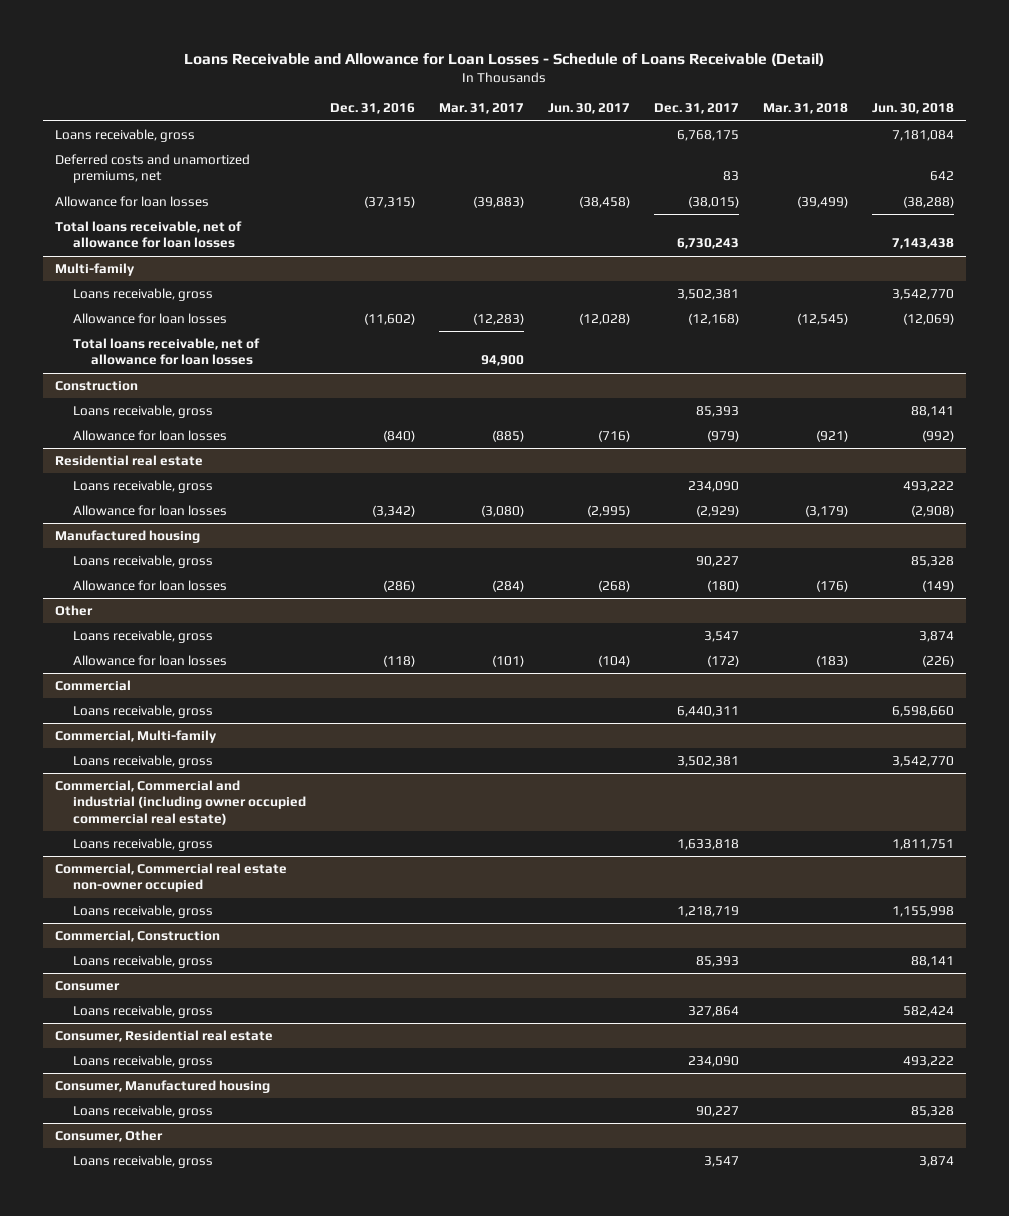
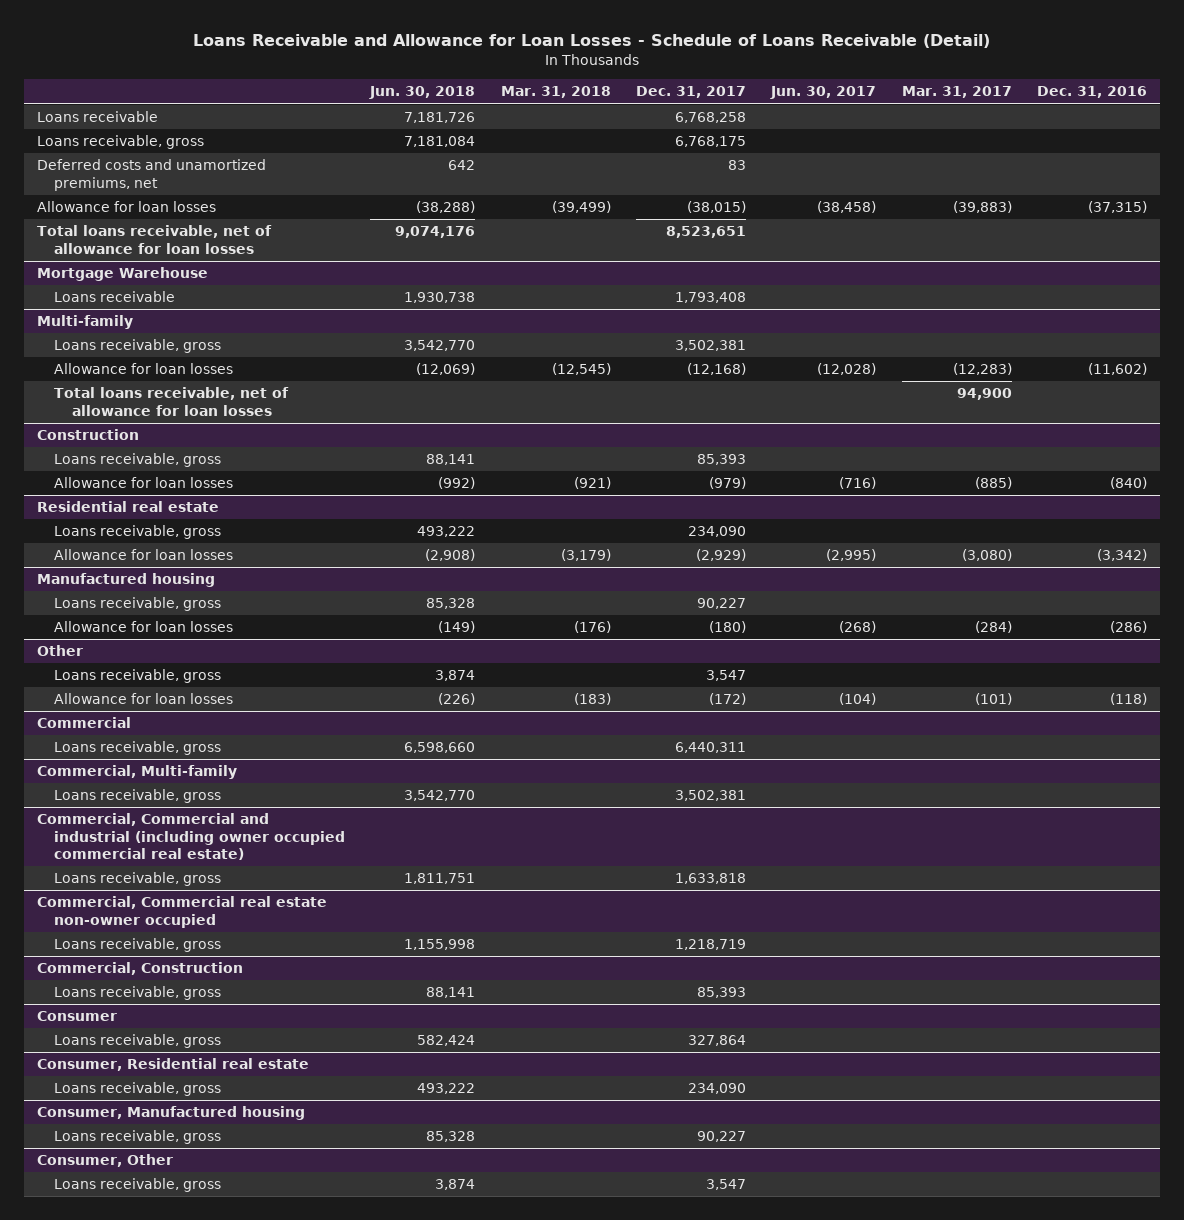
none -> [36,111,158,123] Loans receivable
[677,238,740,250] 6,730,243 -> [666,226,747,239] 8,523,651
[892,238,955,250] 7,143,438 -> [395,226,476,239] 9,074,176
none -> [36,267,208,282] Mortgage Warehouse
none -> [54,291,176,303] Loans receivable

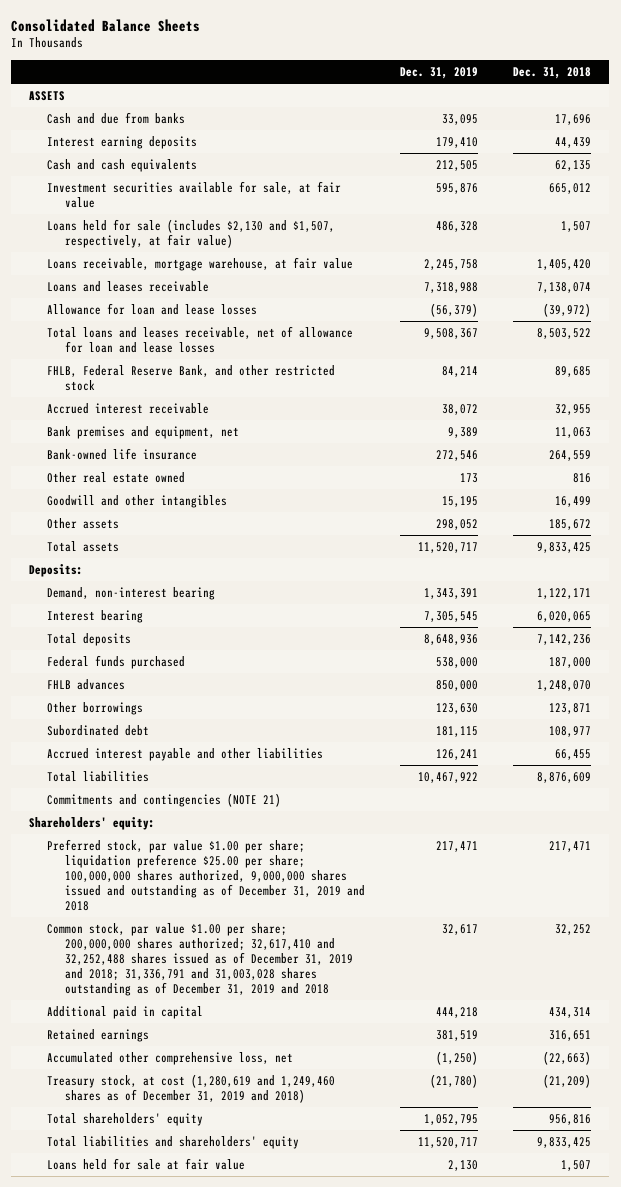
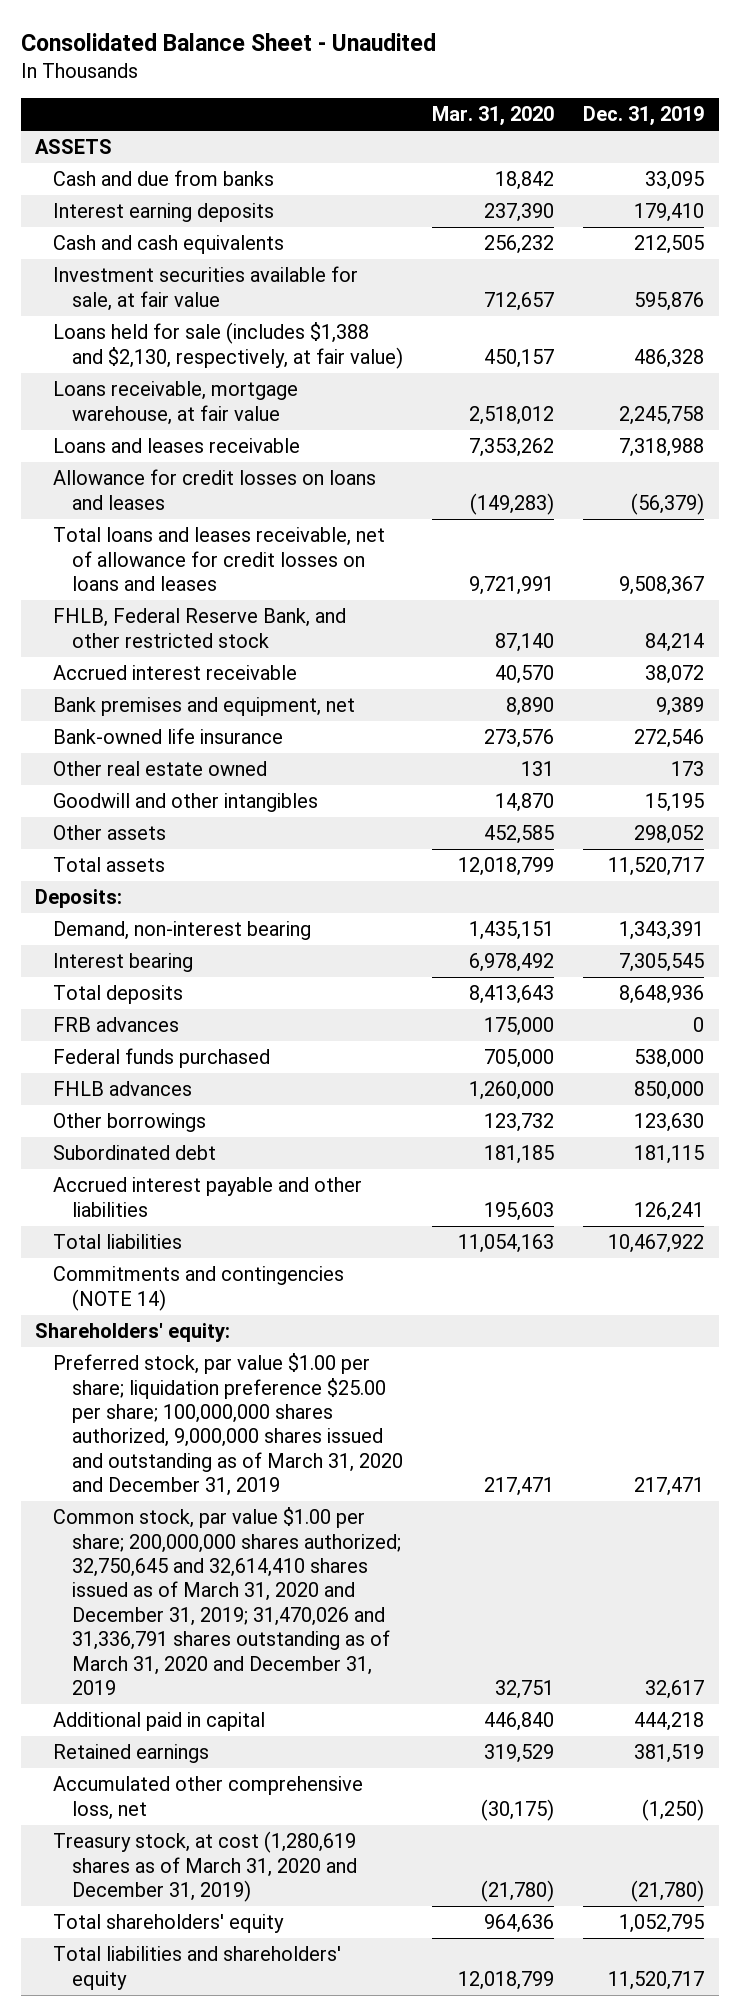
[11,18,201,32] Consolidated Balance Sheets -> [20,33,436,52] Consolidated Balance Sheet - Unaudited
[513,66,592,79] Dec. 31, 2018 -> none
none -> [431,106,554,127] Mar. 31, 2020
[47,219,336,249] Loans held for sale (includes $2,130 and $1,507, respectively, at fair value) -> [53,322,403,369] Loans held for sale (includes $1,388 and $2,130, respectively, at fair value)
[47,303,258,316] Allowance for loan and lease losses -> [53,469,377,510] Allowance for credit losses on loans and leases
[47,326,354,354] Total loans and leases receivable, net of allowance for loan and lease losses -> [53,527,386,591] Total loans and leases receivable, net of allowance for credit losses on loans and leases
none -> [53,1017,180,1033] FRB advances
[47,793,282,808] Commitments and contingencies (NOTE 21) -> [53,1266,345,1311] Commitments and contingencies (NOTE 14)
[47,839,365,911] Preferred stock, par value $1.00 per share; liquidation preference $25.00 per share; 100,000,000 shares authorized, 9,000,000 shares issued and outstanding as of December 31, 2019 and 2018 -> [53,1353,403,1497] Preferred stock, par value $1.00 per share; liquidation preference $25.00 per share; 100,000,000 shares authorized, 9,000,000 shares issued and outstanding as of March 31, 2020 and December 31, 2019
[47,923,353,996] Common stock, par value $1.00 per share; 200,000,000 shares authorized; 32,617,410 and 32,252,488 shares issued as of December 31, 2019 and 2018; 31,336,791 and 31,003,028 shares outstanding as of December 31, 2019 and 2018 -> [53,1507,401,1696] Common stock, par value $1.00 per share; 200,000,000 shares authorized; 32,750,645 and 32,614,410 shares issued as of March 31, 2020 and December 31, 2019; 31,470,026 and 31,336,791 shares outstanding as of March 31, 2020 and December 31, 2019
[47,1074,336,1104] Treasury stock, at cost (1,280,619 and 1,249,460 shares as of December 31, 2019 and 2018) -> [53,1831,357,1902] Treasury stock, at cost (1,280,619 shares as of March 31, 2020 and December 31, 2019)
[47,1158,246,1171] Loans held for sale at fair value -> none

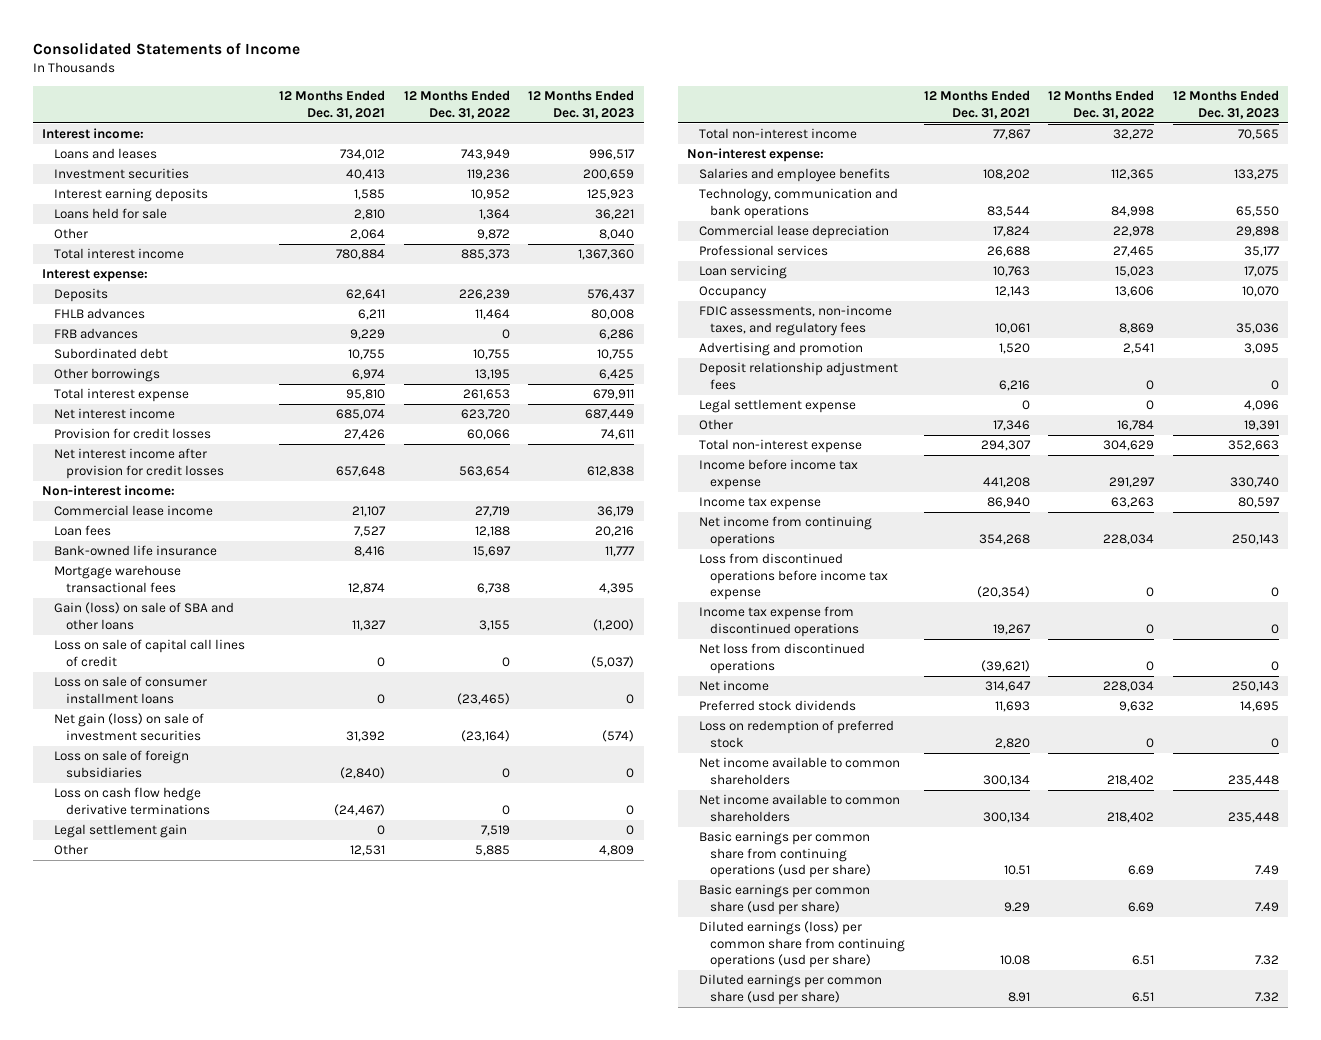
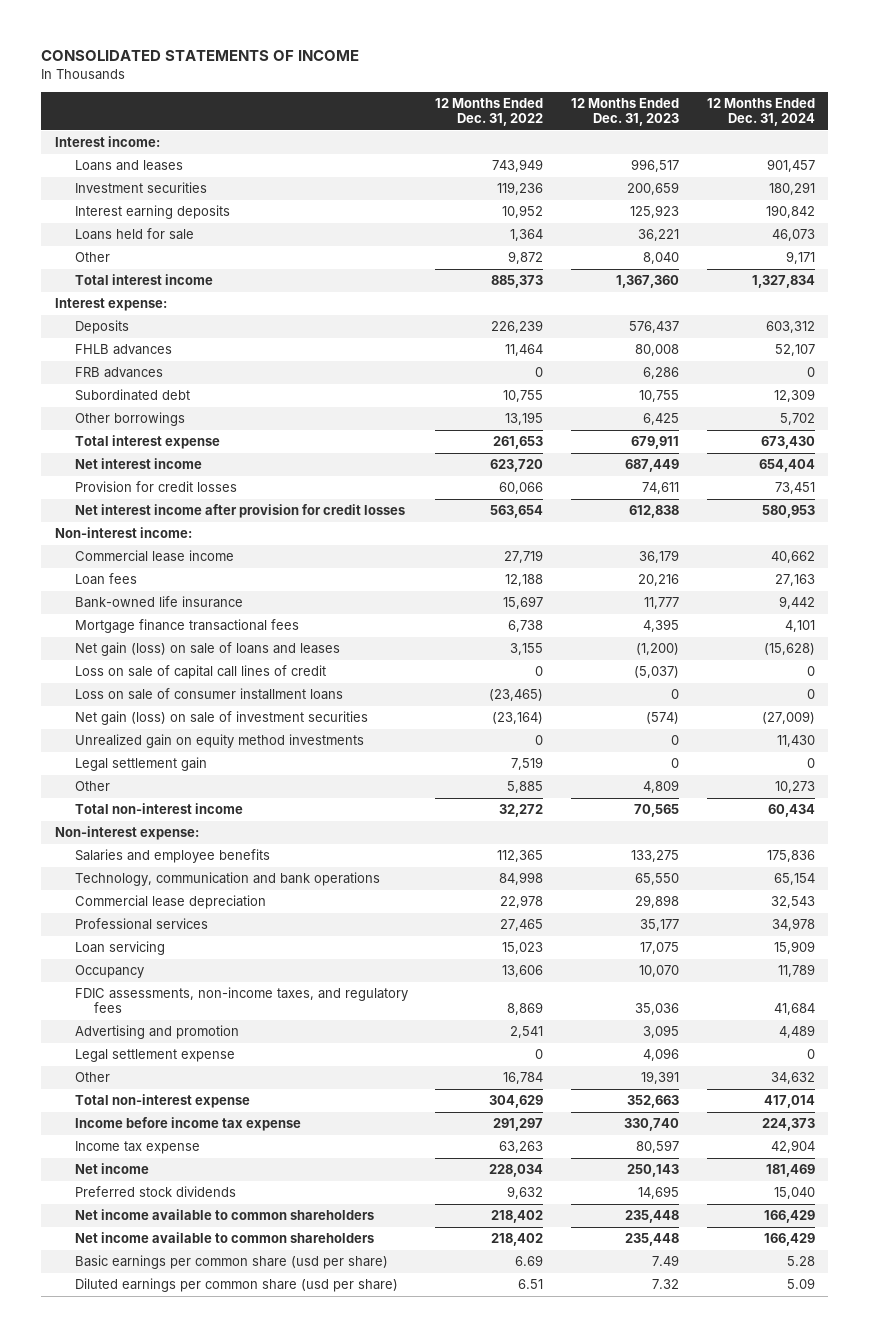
[33,42,301,56] Consolidated Statements of Income -> [41,50,360,62] CONSOLIDATED STATEMENTS OF INCOME
[279,90,386,119] 12 Months Ended Dec. 31, 2021 -> none
none -> [706,97,815,127] 12 Months Ended Dec. 31, 2024
[54,565,182,593] Mortgage warehouse transactional fees -> [74,619,299,634] Mortgage finance transactional fees
[54,602,235,630] Gain (loss) on sale of SBA and other loans -> [74,642,340,657] Net gain (loss) on sale of loans and leases
[54,750,190,778] Loss on sale of foreign subsidiaries -> none
[54,787,210,815] Loss on cash flow hedge derivative terminations -> none
none -> [74,734,364,749] Unrealized gain on equity method investments
[698,362,898,390] Deposit relationship adjustment fees -> none
[698,516,872,547] Net income from continuing operations -> none
[698,553,889,601] Loss from discontinued operations before income tax expense -> none
[698,606,860,637] Income tax expense from discontinued operations -> none
[698,643,865,674] Net loss from discontinued operations -> none
[698,720,894,748] Loss on redemption of preferred stock -> none
[698,831,872,879] Basic earnings per common share from continuing operations (usd per share) -> none
[698,921,906,969] Diluted earnings (loss) per common share from continuing operations (usd per share) -> none

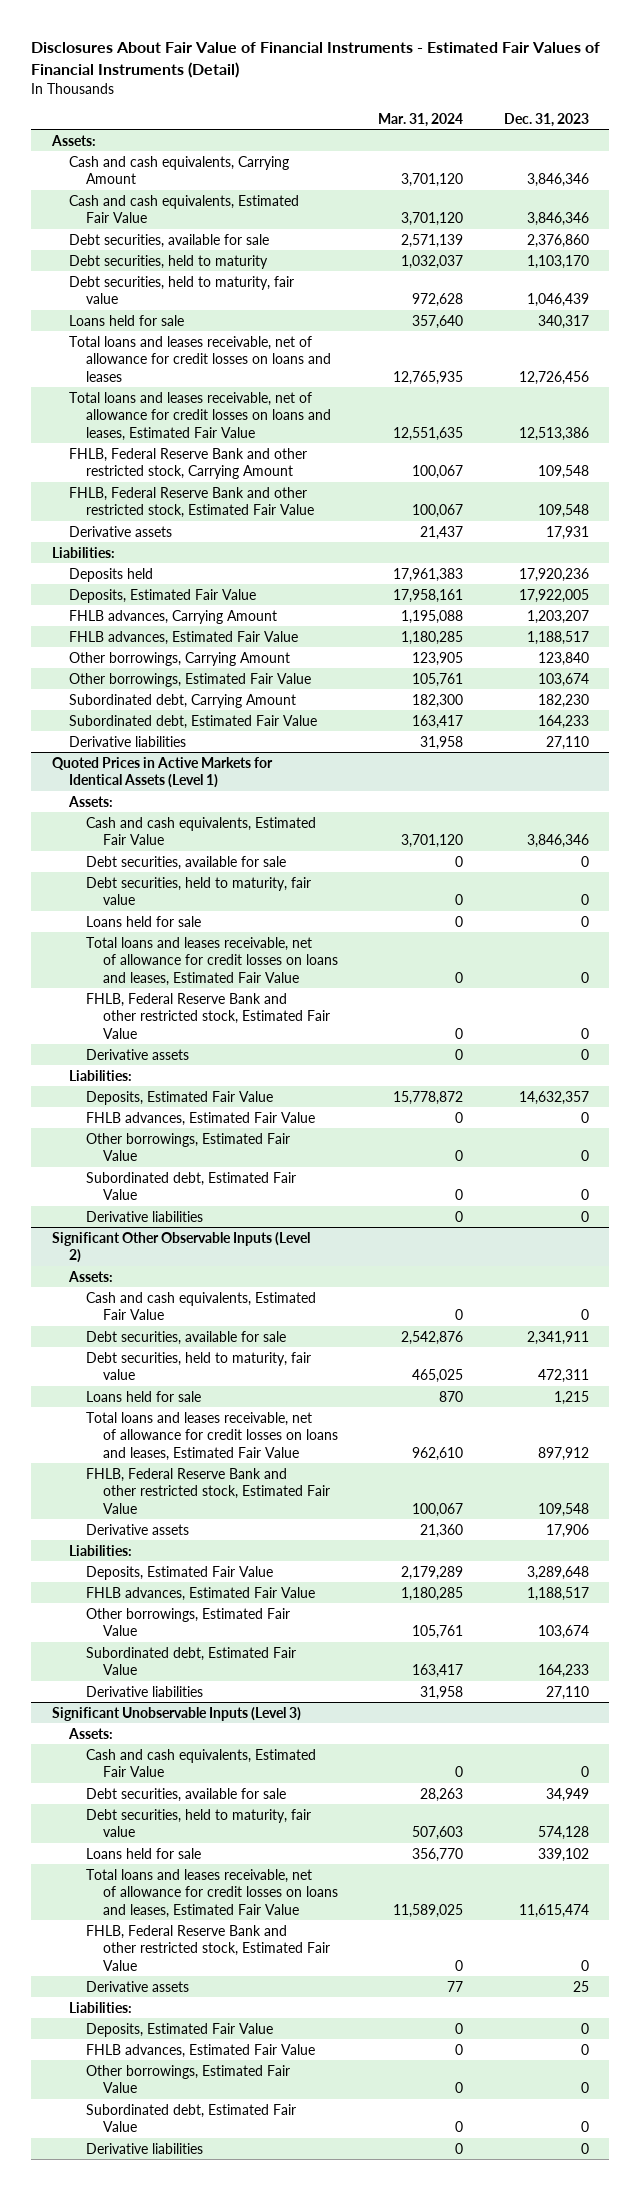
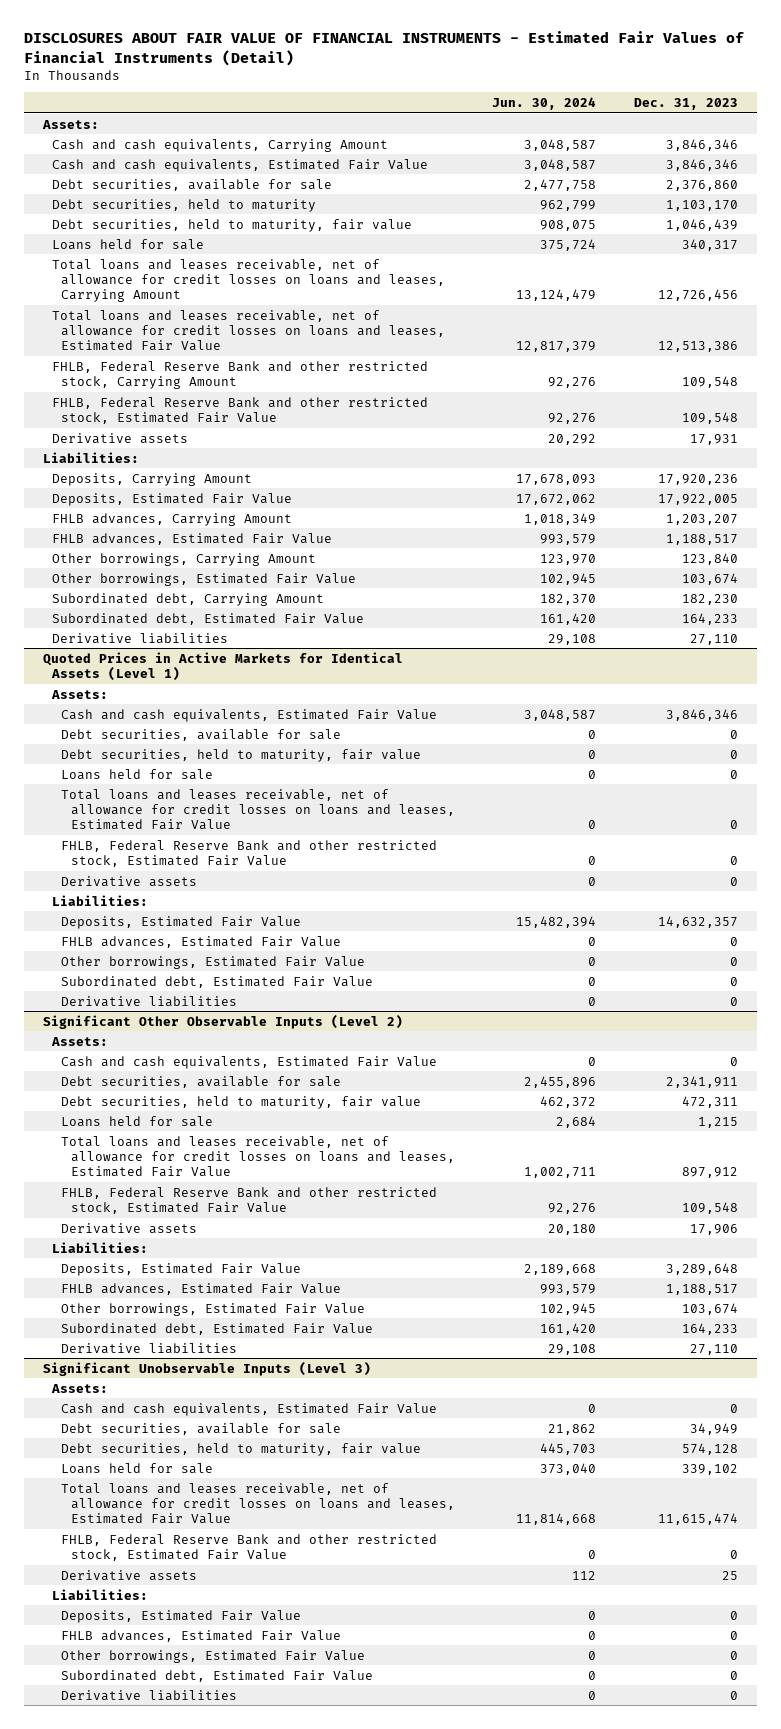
[31,42,601,79] Disclosures About Fair Value of Financial Instruments - Estimated Fair Values of Financial Instruments (Detail) -> [24,31,745,66] DISCLOSURES ABOUT FAIR VALUE OF FINANCIAL INSTRUMENTS - Estimated Fair Values of Financial Instruments (Detail)
[378,112,464,127] Mar. 31, 2024 -> none
none -> [492,96,597,110] Jun. 30, 2024
[68,335,331,382] Total loans and leases receivable, net of allowance for credit losses on loans and leases -> [52,258,446,303] Total loans and leases receivable, net of allowance for credit losses on loans and leases, Carrying Amount
[68,567,153,582] Deposits held -> [52,472,253,486] Deposits, Carrying Amount

